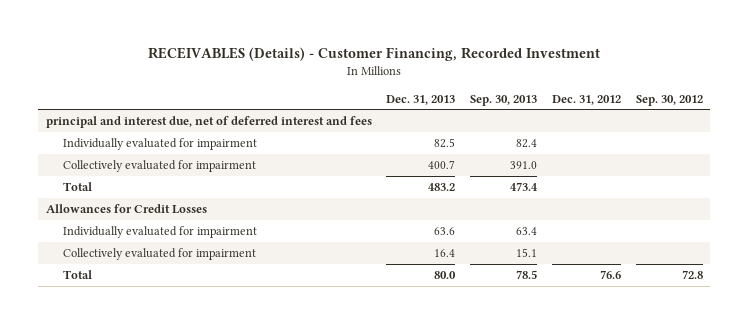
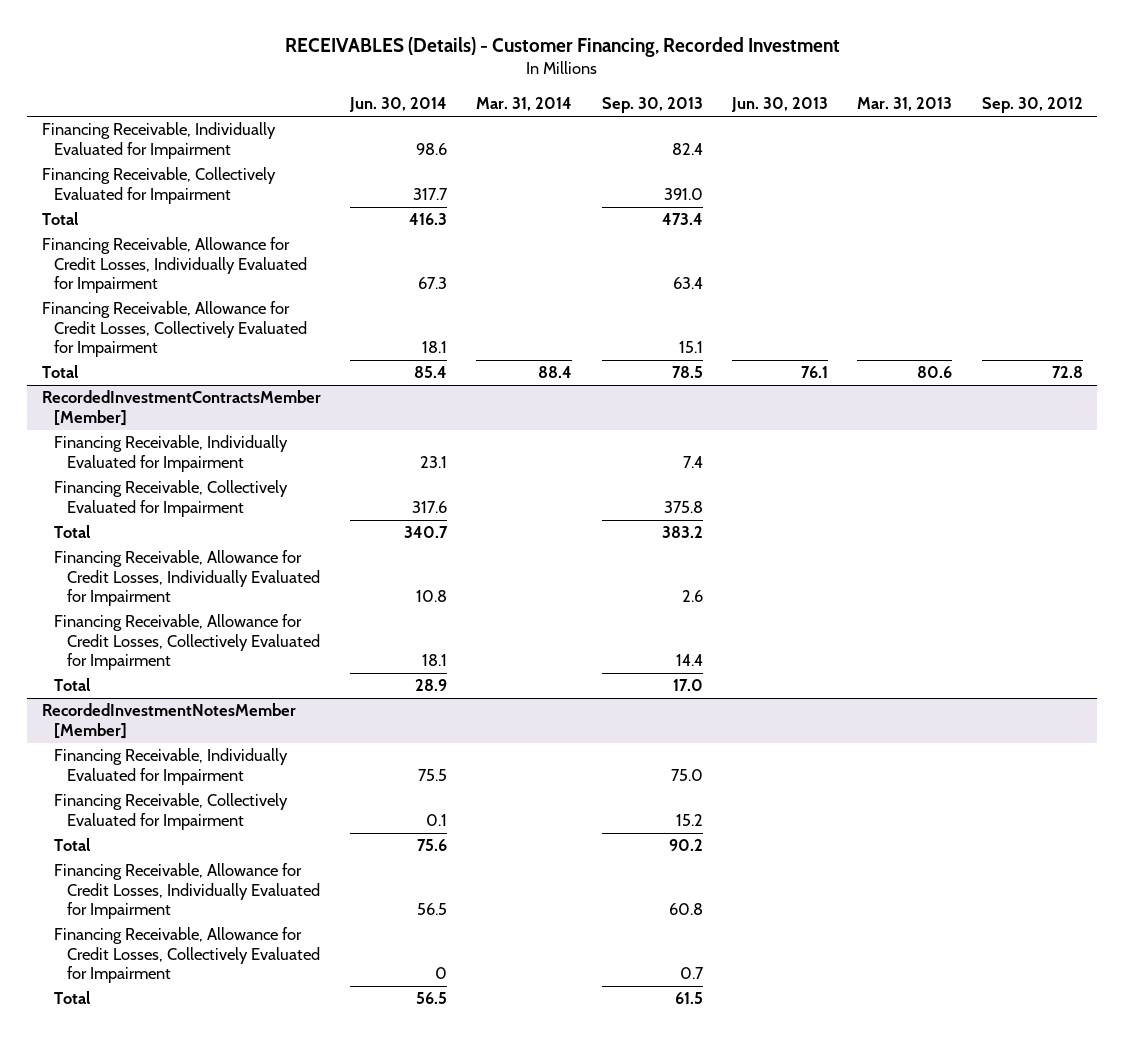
[386,94,456,105] Dec. 31, 2013 -> none
[552,94,622,105] Dec. 31, 2012 -> none
none -> [348,97,447,113] Jun. 30, 2014
none -> [476,97,573,112] Mar. 31, 2014
none -> [730,97,828,113] Jun. 30, 2013
none -> [857,97,953,112] Mar. 31, 2013
[45,115,372,128] principal and interest due, net of deferred interest and fees -> none
[63,137,258,150] Individually evaluated for impairment -> [41,122,276,159] Financing Receivable, Individually Evaluated for Impairment
[63,159,257,172] Collectively evaluated for impairment -> [41,167,276,204] Financing Receivable, Collectively Evaluated for Impairment
[45,203,207,214] Allowances for Credit Losses -> none
[63,225,258,238] Individually evaluated for impairment -> [41,237,308,294] Financing Receivable, Allowance for Credit Losses, Individually Evaluated for Impairment
[63,247,257,260] Collectively evaluated for impairment -> [41,301,308,358] Financing Receivable, Allowance for Credit Losses, Collectively Evaluated for Impairment
none -> [41,390,321,426] RecordedInvestmentContractsMember [Member]
none -> [54,435,289,472] Financing Receivable, Individually Evaluated for Impairment
none -> [54,480,289,517] Financing Receivable, Collectively Evaluated for Impairment
none -> [54,525,91,539] Total
none -> [54,550,321,607] Financing Receivable, Allowance for Credit Losses, Individually Evaluated for Impairment
none -> [54,614,321,671] Financing Receivable, Allowance for Credit Losses, Collectively Evaluated for Impairment
none -> [54,678,91,692] Total
none -> [41,703,296,739] RecordedInvestmentNotesMember [Member]
none -> [54,748,289,785] Financing Receivable, Individually Evaluated for Impairment
none -> [54,793,289,830] Financing Receivable, Collectively Evaluated for Impairment
none -> [54,838,91,852] Total
none -> [54,863,321,920] Financing Receivable, Allowance for Credit Losses, Individually Evaluated for Impairment
none -> [54,927,321,984] Financing Receivable, Allowance for Credit Losses, Collectively Evaluated for Impairment
none -> [54,991,91,1005] Total

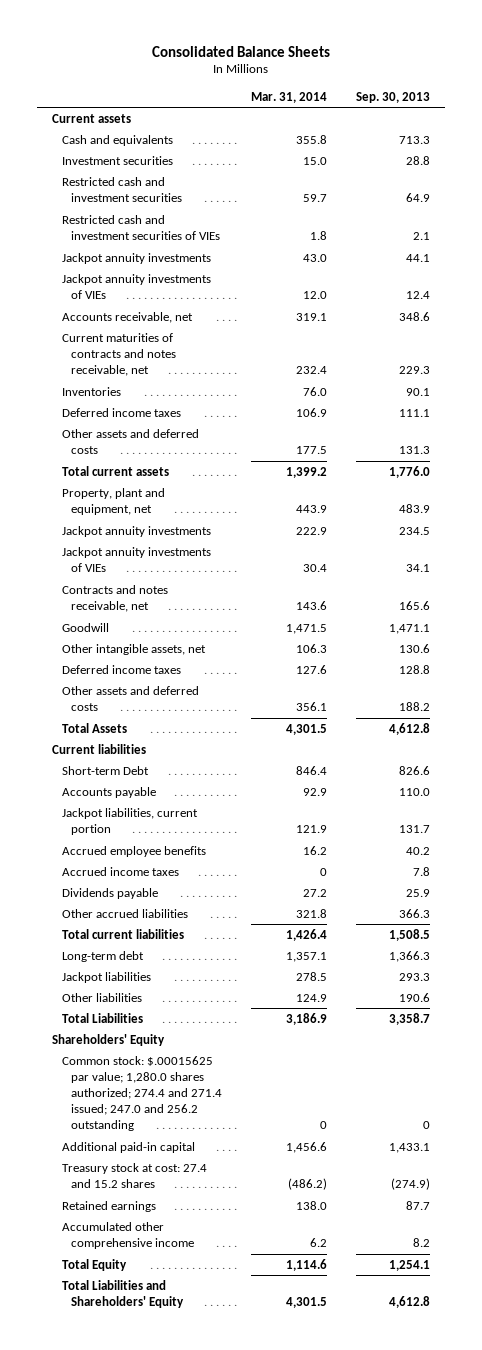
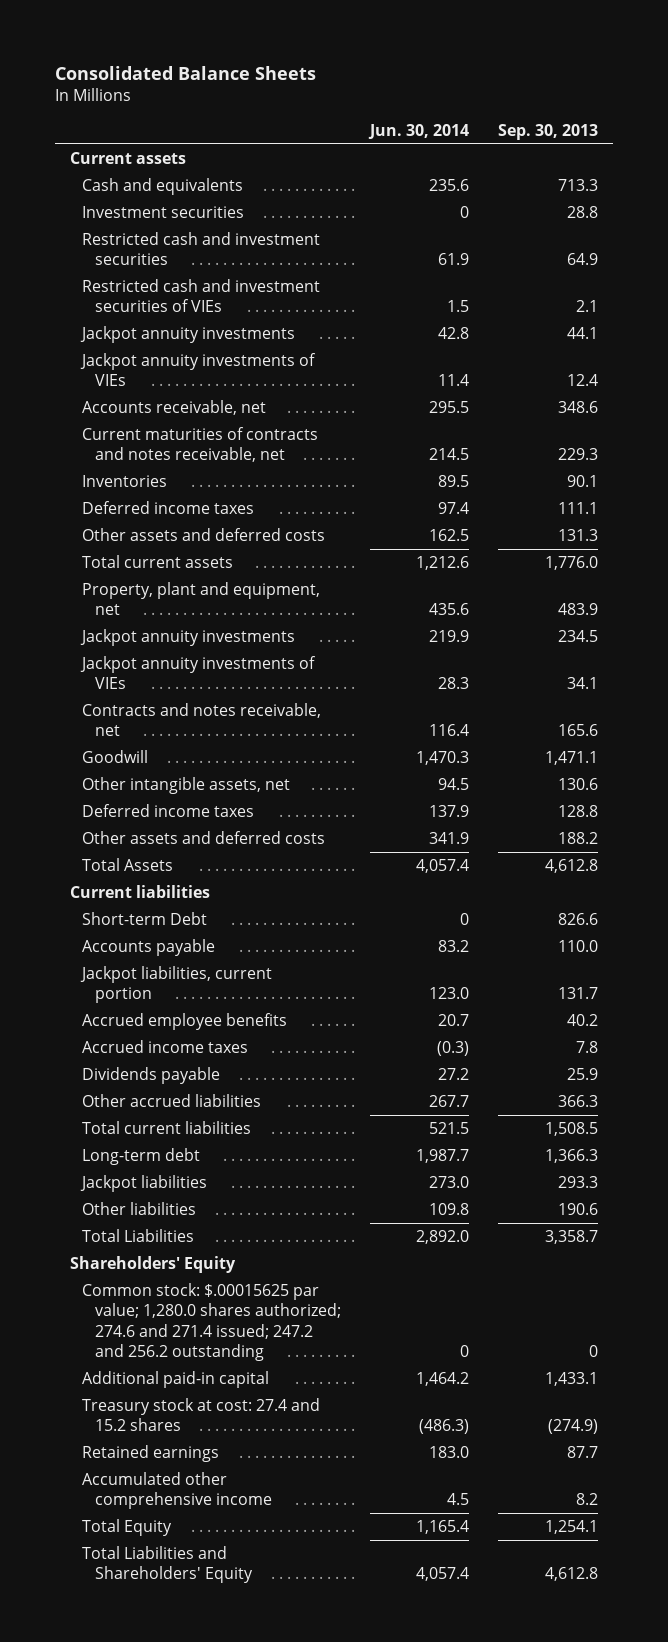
[251,91,328,103] Mar. 31, 2014 -> none
none -> [367,124,469,140] Jun. 30, 2014
[61,1055,223,1132] Common stock: $.00015625 par value; 1,280.0 shares authorized; 274.4 and 271.4 issued; 247.0 and 256.2 outstanding -> [82,1282,341,1362] Common stock: $.00015625 par value; 1,280.0 shares authorized; 274.6 and 271.4 issued; 247.2 and 256.2 outstanding

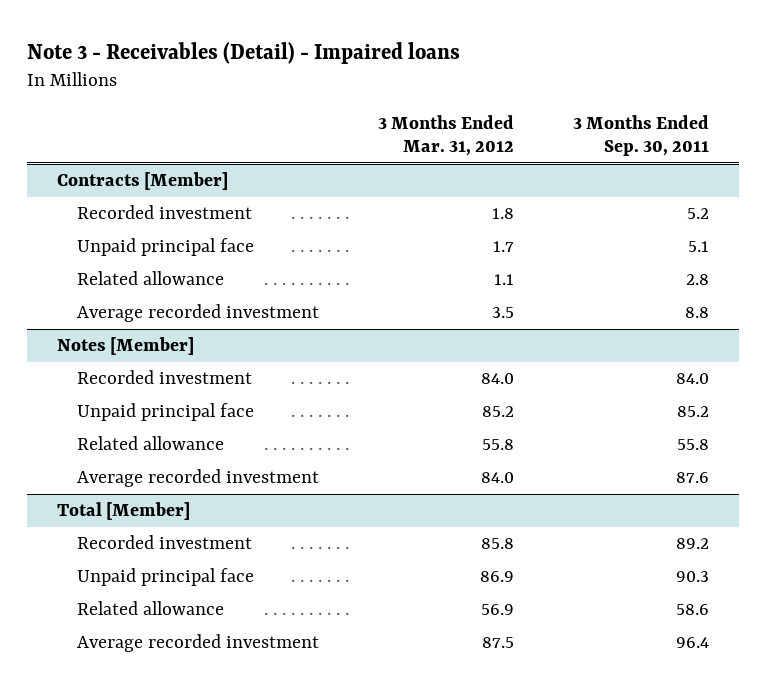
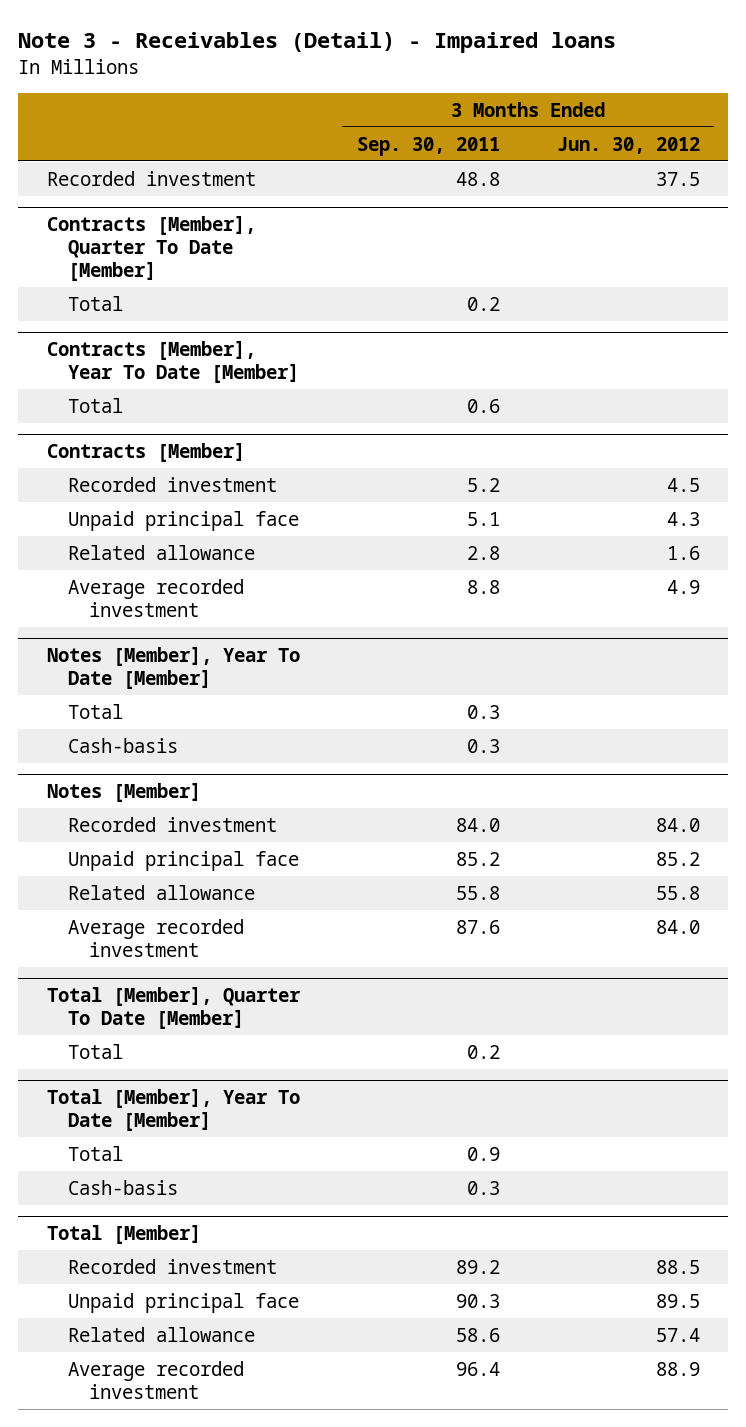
[378,114,515,157] 3 Months Ended Mar. 31, 2012 -> none
none -> [556,136,700,154] Jun. 30, 2012
none -> [46,170,256,186] Recorded investment
none -> [46,216,256,281] Contracts [Member], Quarter To Date [Member]
none -> [67,295,123,311] Total
none -> [46,341,299,383] Contracts [Member], Year To Date [Member]
none -> [67,397,123,413] Total
none -> [46,647,300,689] Notes [Member], Year To Date [Member]
none -> [67,703,123,719] Total
none -> [67,737,178,753] Cash-basis
none -> [46,987,301,1029] Total [Member], Quarter To Date [Member]
none -> [67,1043,123,1059] Total
none -> [46,1089,300,1131] Total [Member], Year To Date [Member]
none -> [67,1145,123,1161] Total
none -> [67,1179,178,1195] Cash-basis

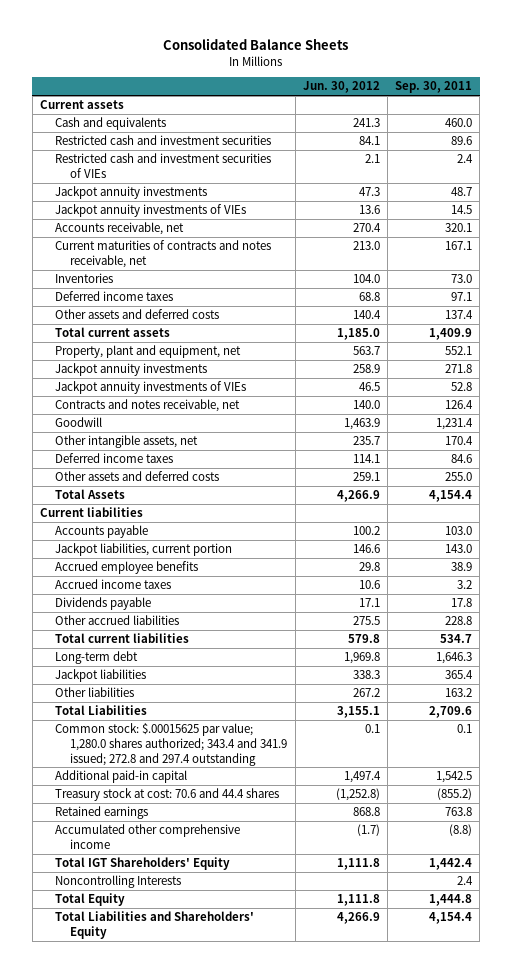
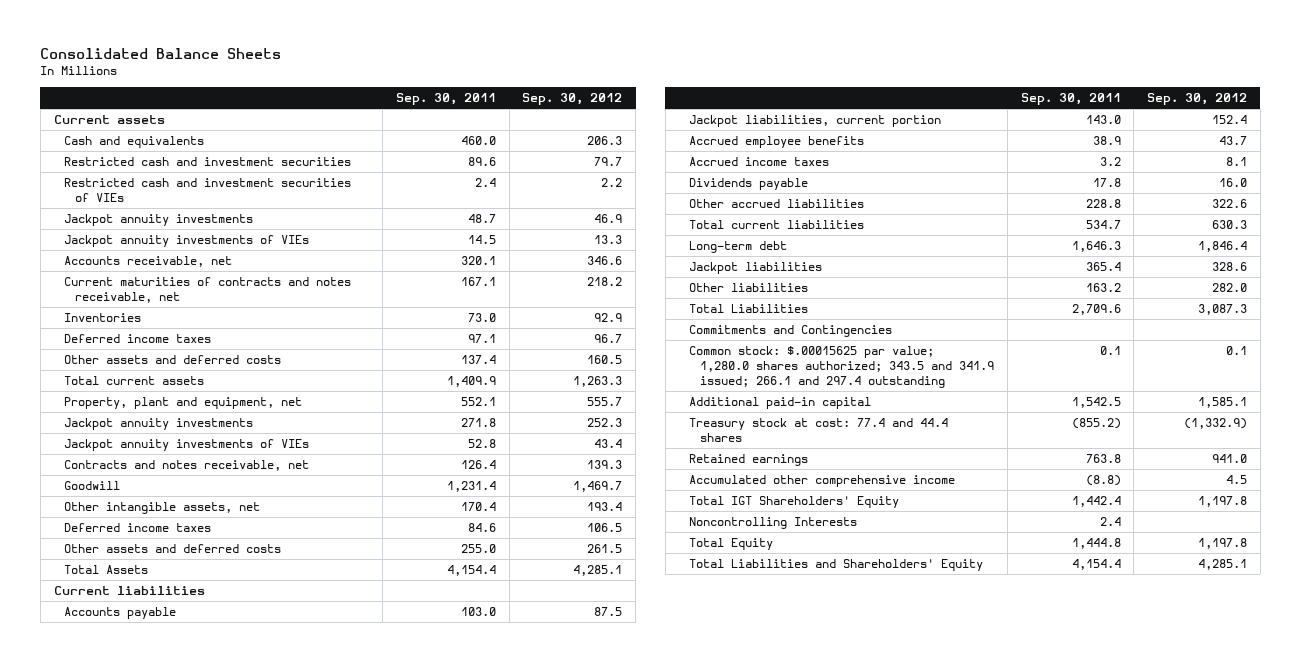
[302,81,380,94] Jun. 30, 2012 -> none
none -> [522,93,623,106] Sep. 30, 2012
none -> [689,325,893,338] Commitments and Contingencies
[55,723,288,766] Common stock: $.00015625 par value; 1,280.0 shares authorized; 343.4 and 341.9 issued; 272.8 and 297.4 outstanding -> [689,346,995,389] Common stock: $.00015625 par value; 1,280.0 shares authorized; 343.5 and 341.9 issued; 266.1 and 297.4 outstanding
[55,788,280,802] Treasury stock at cost: 70.6 and 44.4 shares -> [689,418,949,443] Treasury stock at cost: 77.4 and 44.4 shares

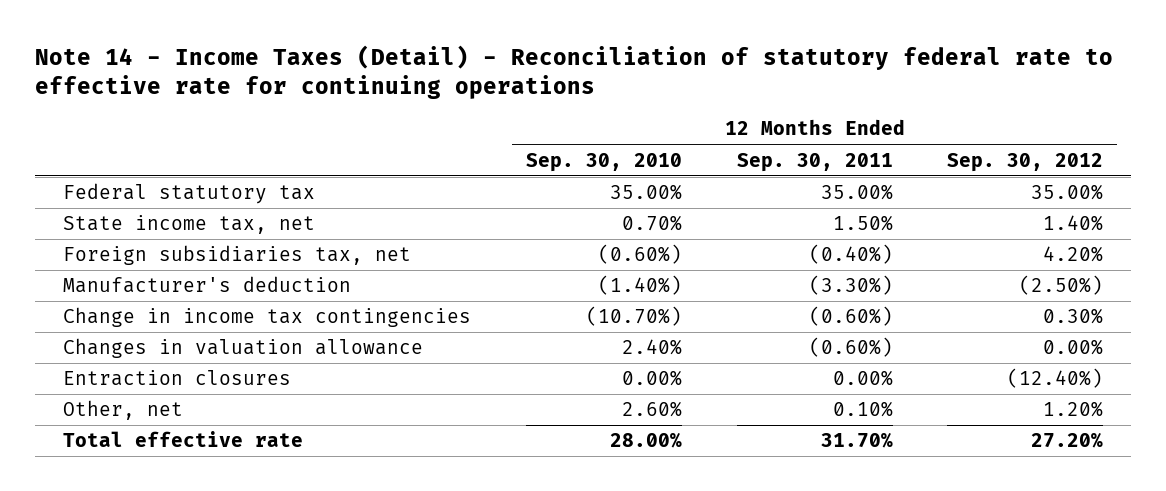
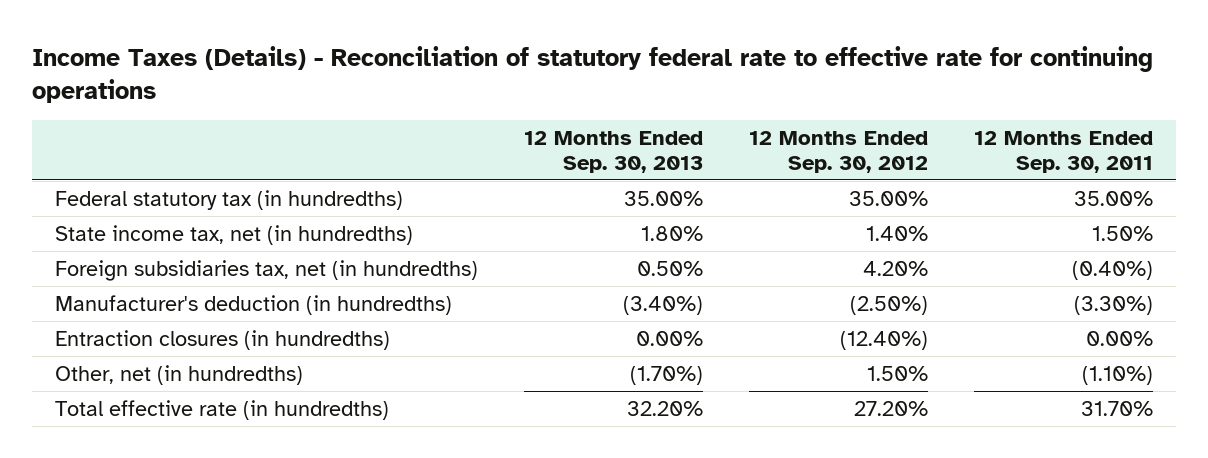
[35,44,1114,99] Note 14 - Income Taxes (Detail) - Reconciliation of statutory federal rate to effective rate for continuing operations -> [32,45,1154,103] Income Taxes (Details) - Reconciliation of statutory federal rate to effective rate for continuing operations
[525,152,682,172] Sep. 30, 2010 -> none
none -> [524,131,704,173] 12 Months Ended Sep. 30, 2013
[62,307,471,328] Change in income tax contingencies -> none
[62,338,423,359] Changes in valuation allowance -> none
[62,183,315,205] Federal statutory tax -> [55,189,404,210] Federal statutory tax (in hundredths)
[62,215,315,235] State income tax, net -> [55,224,414,245] State income tax, net (in hundredths)
[62,245,411,266] Foreign subsidiaries tax, net -> [55,259,479,281] Foreign subsidiaries tax, net (in hundredths)
[62,276,351,294] Manufacturer's deduction -> [55,294,453,315] Manufacturer's deduction (in hundredths)
[62,370,291,387] Entraction closures -> [55,329,391,350] Entraction closures (in hundredths)
[62,400,183,421] Other, net -> [55,364,304,385] Other, net (in hundredths)
[832,401,893,418] 0.10% -> [1081,365,1153,385] (1.10%)
[1043,401,1104,418] 1.20% -> [866,365,928,381] 1.50%
[62,431,303,448] Total effective rate -> [55,399,390,420] Total effective rate (in hundredths)

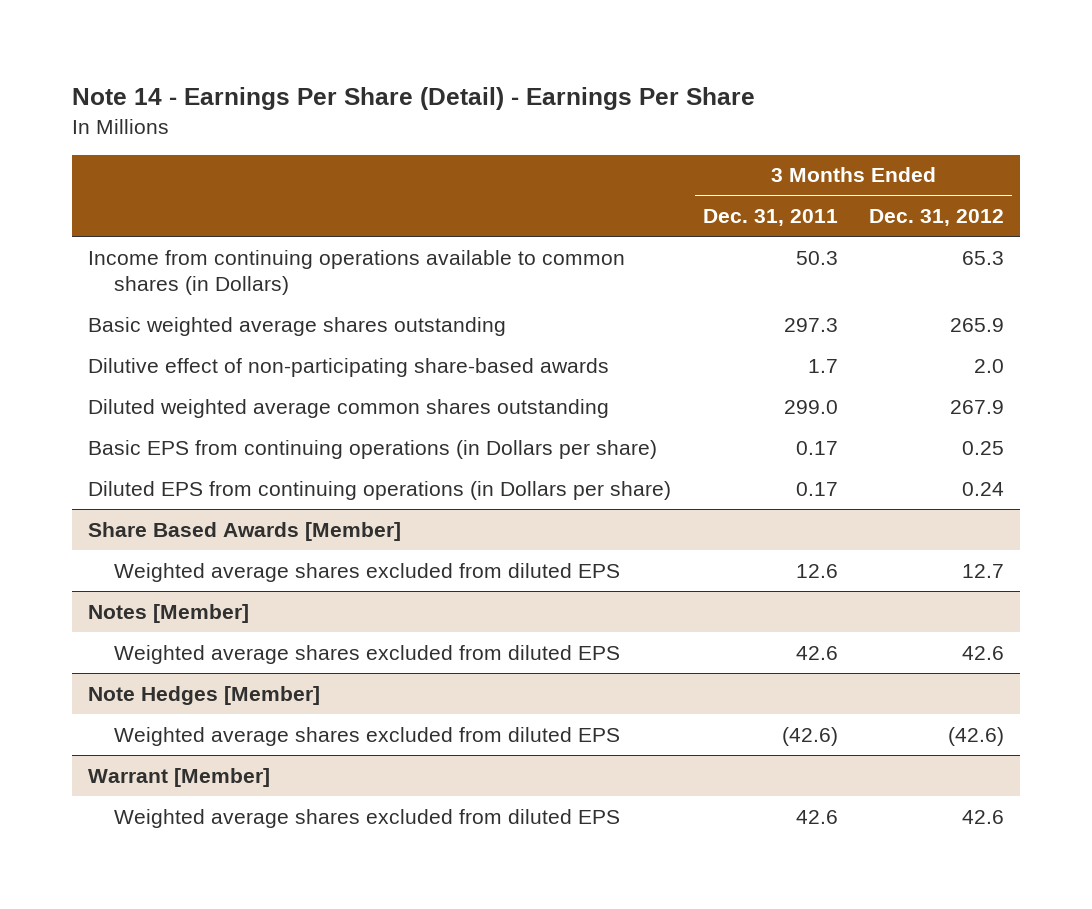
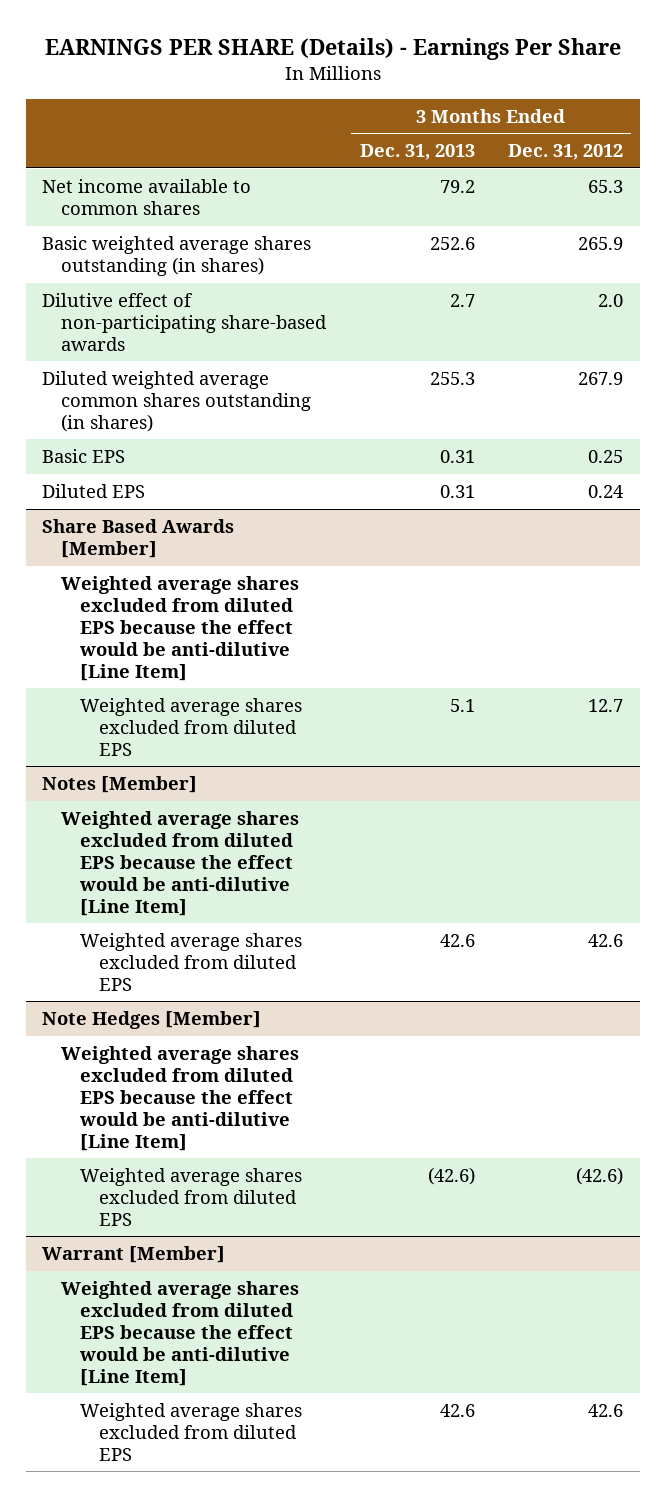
[72,87,756,111] Note 14 - Earnings Per Share (Detail) - Earnings Per Share -> [44,37,621,60] EARNINGS PER SHARE (Details) - Earnings Per Share
[702,208,838,226] Dec. 31, 2011 -> none
none -> [359,144,475,161] Dec. 31, 2013
[88,249,626,295] Income from continuing operations available to common shares (in Dollars) -> [42,179,252,215] Net income available to common shares
[88,316,507,336] Basic weighted average shares outstanding -> [42,236,312,276] Basic weighted average shares outstanding (in shares)
[88,398,610,418] Diluted weighted average common shares outstanding -> [42,371,312,432] Diluted weighted average common shares outstanding (in shares)
[88,439,658,459] Basic EPS from continuing operations (in Dollars per share) -> [42,449,126,464] Basic EPS
[88,480,672,500] Diluted EPS from continuing operations (in Dollars per share) -> [42,484,146,499] Diluted EPS
none -> [61,576,300,681] Weighted average shares excluded from diluted EPS because the effect would be anti-dilutive [Line Item]
none -> [61,811,300,916] Weighted average shares excluded from diluted EPS because the effect would be anti-dilutive [Line Item]
none -> [61,1046,300,1151] Weighted average shares excluded from diluted EPS because the effect would be anti-dilutive [Line Item]
none -> [61,1281,300,1386] Weighted average shares excluded from diluted EPS because the effect would be anti-dilutive [Line Item]

